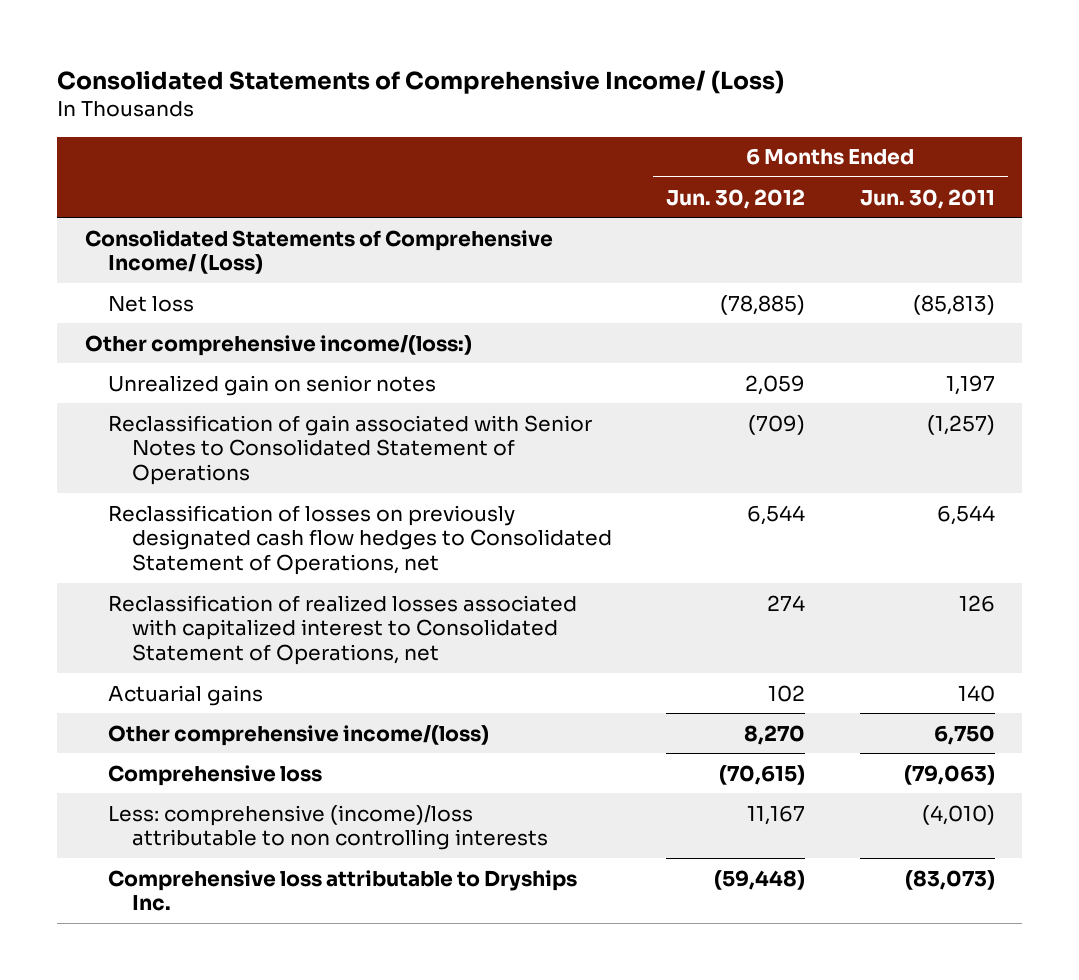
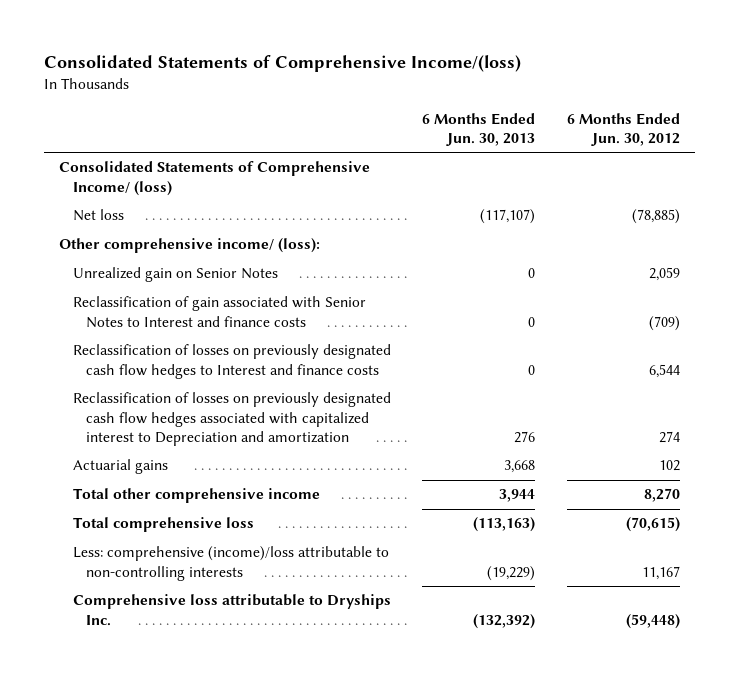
[57,69,785,94] Consolidated Statements of Comprehensive Income/ (Loss) -> [43,54,521,72] Consolidated Statements of Comprehensive Income/(loss)
[859,188,995,209] Jun. 30, 2011 -> none
none -> [422,112,536,147] 6 Months Ended Jun. 30, 2013
[84,229,553,275] Consolidated Statements of Comprehensive Income/ (Loss) -> [59,161,371,196] Consolidated Statements of Comprehensive Income/ (loss)
[84,334,472,356] Other comprehensive income/(loss:) -> [59,238,321,254] Other comprehensive income/ (loss):
[108,374,437,396] Unrealized gain on senior notes -> [72,267,278,283] Unrealized gain on Senior Notes
[108,414,593,486] Reclassification of gain associated with Senior Notes to Consolidated Statement of Operations -> [72,296,366,328] Reclassification of gain associated with Senior Notes to Interest and finance costs
[108,504,612,576] Reclassification of losses on previously designated cash flow hedges to Consolidated Statement of Operations, net -> [72,344,391,379] Reclassification of losses on previously designated cash flow hedges to Interest and finance costs
[108,594,578,666] Reclassification of realized losses associated with capitalized interest to Consolidated Statement of Operations, net -> [72,392,391,446] Reclassification of losses on previously designated cash flow hedges associated with capitalized interest to Depreciation and amortization
[108,724,490,746] Other comprehensive income/(loss) -> [72,488,320,504] Total other comprehensive income
[108,764,323,786] Comprehensive loss -> [72,517,254,533] Total comprehensive loss
[108,804,548,851] Less: comprehensive (income)/loss attributable to non controlling interests -> [72,546,389,581] Less: comprehensive (income)/loss attributable to non-controlling interests

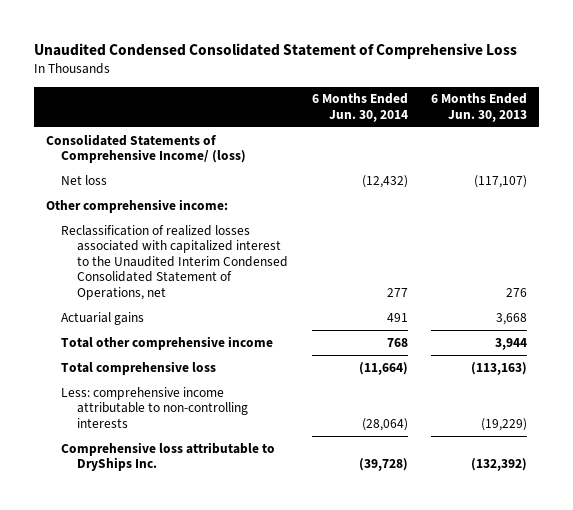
[43,54,521,72] Consolidated Statements of Comprehensive Income/(loss) -> [33,42,517,59] Unaudited Condensed Consolidated Statement of Comprehensive Loss
[566,112,680,147] 6 Months Ended Jun. 30, 2012 -> none
none -> [311,93,408,122] 6 Months Ended Jun. 30, 2014
[72,267,278,283] Unrealized gain on Senior Notes -> none
[72,296,366,328] Reclassification of gain associated with Senior Notes to Interest and finance costs -> none
[72,344,391,379] Reclassification of losses on previously designated cash flow hedges to Interest and finance costs -> none
[59,238,321,254] Other comprehensive income/ (loss): -> [45,198,228,213] Other comprehensive income:
[72,392,391,446] Reclassification of losses on previously designated cash flow hedges associated with capitalized interest to Depreciation and amortization -> [61,224,289,300] Reclassification of realized losses associated with capitalized interest to the Unaudited Interim Condensed Consolidated Statement of Operations, net
[72,546,389,581] Less: comprehensive (income)/loss attributable to non-controlling interests -> [61,386,249,428] Less: comprehensive income attributable to non-controlling interests
[72,594,391,626] Comprehensive loss attributable to Dryships Inc. -> [61,441,276,472] Comprehensive loss attributable to DryShips Inc.

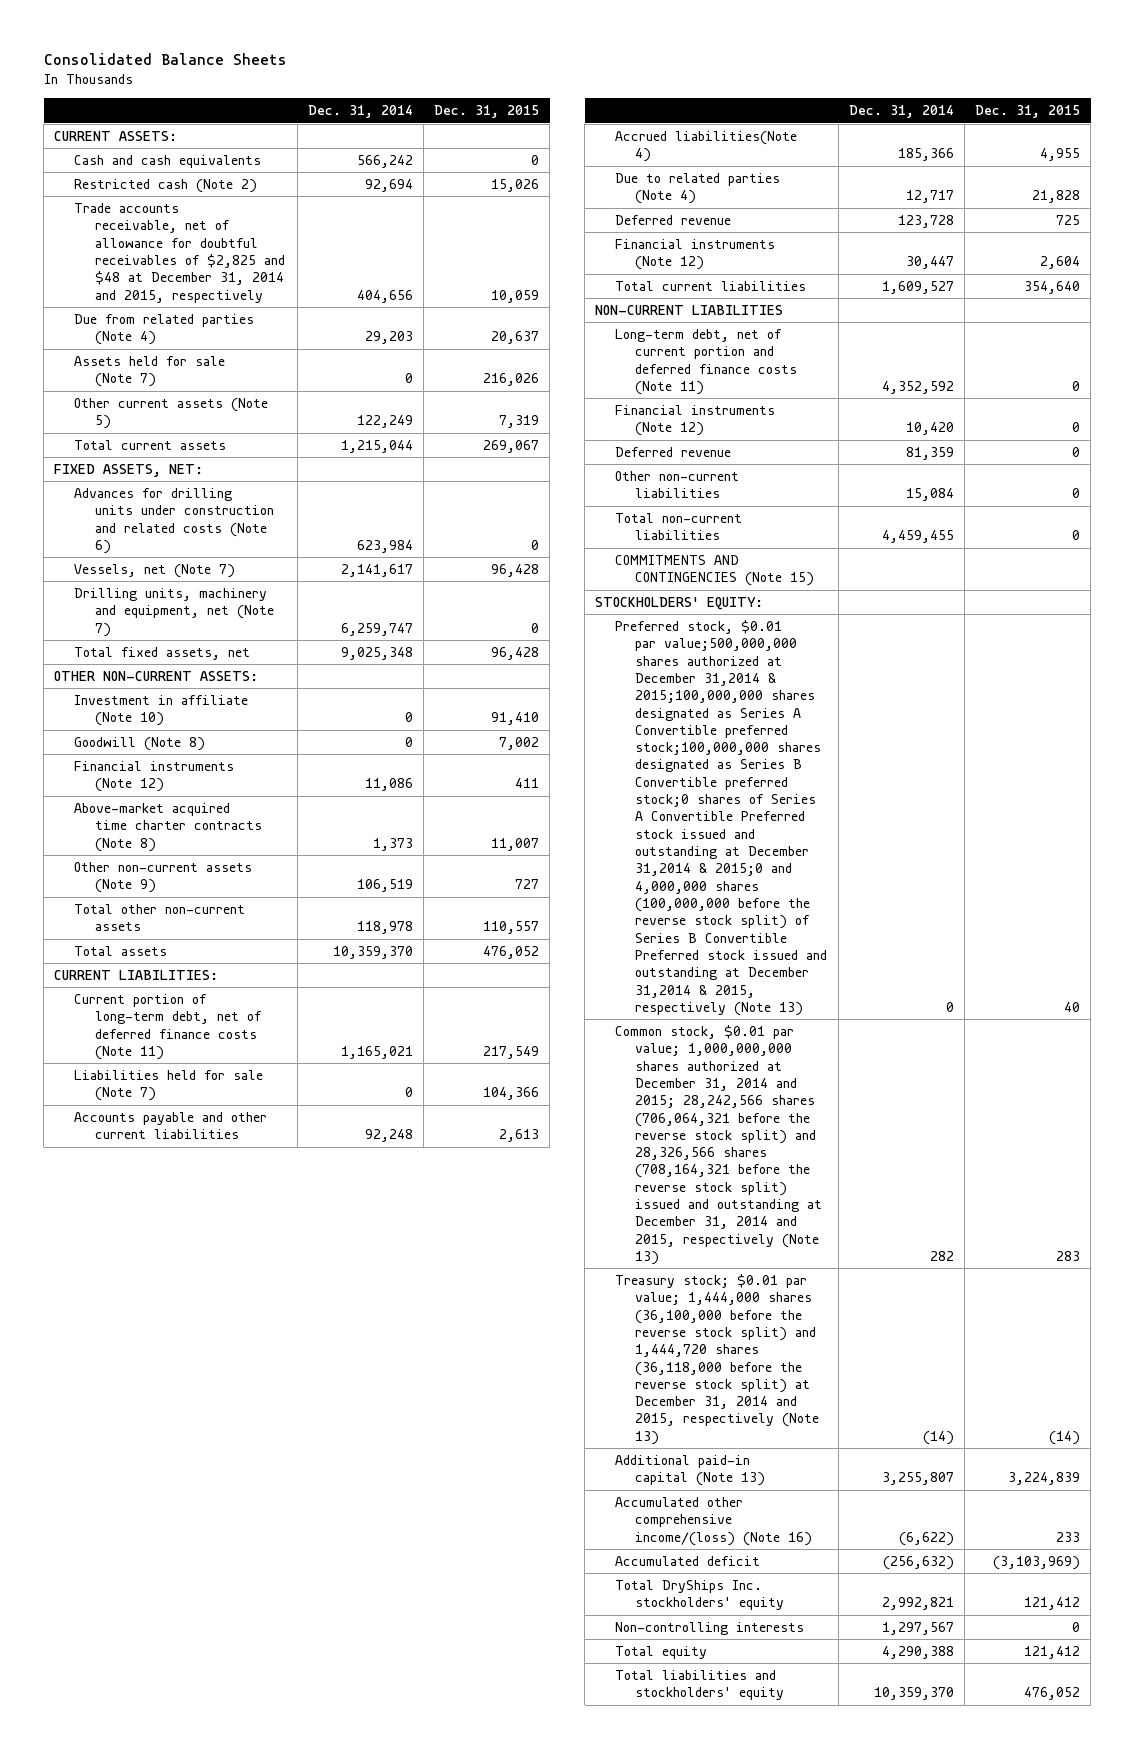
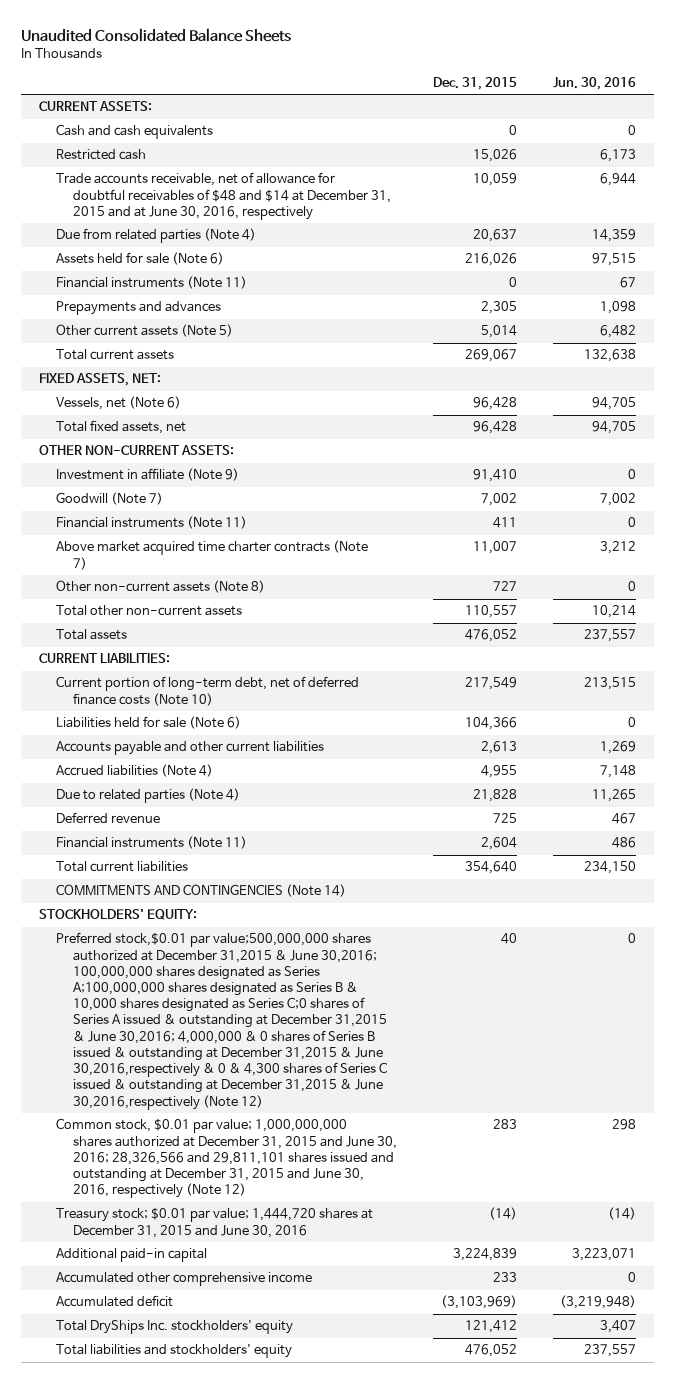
[43,53,287,66] Consolidated Balance Sheets -> [21,27,292,42] Unaudited Consolidated Balance Sheets
[307,105,413,119] Dec. 31, 2014 -> none
none -> [553,76,637,90] Jun. 30, 2016
[74,178,258,193] Restricted cash (Note 2) -> [56,149,147,161] Restricted cash
[74,202,285,303] Trade accounts receivable, net of allowance for doubtful receivables of $2,825 and $48 at December 31, 2014 and 2015, respectively -> [56,172,392,220] Trade accounts receivable, net of allowance for doubtful receivables of $48 and $14 at December 31, 2015 and at June 30, 2016, respectively
[74,355,226,388] Assets held for sale (Note 7) -> [56,252,225,266] Assets held for sale (Note 6)
none -> [56,276,248,290] Financial instruments (Note 11)
none -> [56,301,222,316] Prepayments and advances
[499,415,540,429] 7,319 -> [481,325,518,339] 5,014
[74,487,274,554] Advances for drilling units under construction and related costs (Note 6) -> none
[74,587,274,637] Drilling units, machinery and equipment, net (Note 7) -> none
[74,563,236,578] Vessels, net (Note 7) -> [56,396,182,411] Vessels, net (Note 6)
[74,694,249,727] Investment in affiliate (Note 10) -> [56,468,240,482] Investment in affiliate (Note 9)
[74,736,206,751] Goodwill (Note 8) -> [56,492,164,506] Goodwill (Note 7)
[74,760,235,793] Financial instruments (Note 12) -> [56,516,248,530] Financial instruments (Note 11)
[74,802,262,852] Above-market acquired time charter contracts (Note 8) -> [56,540,369,570] Above market acquired time charter contracts (Note 7)
[74,861,253,894] Other non-current assets (Note 9) -> [56,580,266,594] Other non-current assets (Note 8)
[74,993,262,1060] Current portion of long-term debt, net of deferred finance costs (Note 11) -> [56,676,360,706] Current portion of long-term debt, net of deferred finance costs (Note 10)
[74,1069,264,1102] Liabilities held for sale (Note 7) -> [56,716,242,730] Liabilities held for sale (Note 6)
[615,130,798,163] Accrued liabilities(Note 4) -> [56,764,214,778] Accrued liabilities (Note 4)
[615,238,776,271] Financial instruments (Note 12) -> [56,836,248,850] Financial instruments (Note 11)
[595,304,784,315] NON-CURRENT LIABILITIES -> none
[615,328,798,395] Long-term debt, net of current portion and deferred finance costs (Note 11) -> none
[615,404,776,437] Financial instruments (Note 12) -> none
[615,446,732,457] Deferred revenue -> none
[615,470,740,499] Other non-current liabilities -> none
[615,512,743,541] Total non-current liabilities -> none
[615,554,815,587] COMMITMENTS AND CONTINGENCIES (Note 15) -> [56,884,347,898] COMMITMENTS AND CONTINGENCIES (Note 14)
[615,619,828,1016] Preferred stock, $0.01 par value;500,000,000 shares authorized at December 31,2014 & 2015;100,000,000 shares designated as Series A Convertible preferred stock;100,000,000 shares designated as Series B Convertible preferred stock;0 shares of Series A Convertible Preferred stock issued and outstanding at December 31,2014 & 2015;0 and 4,000,000 shares (100,000,000 before the reverse stock split) of Series B Convertible Preferred stock issued and outstanding at December 31,2014 & 2015, respectively (Note 13) -> [56,932,388,1110] Preferred stock,$0.01 par value;500,000,000 shares authorized at December 31,2015 & June 30,2016; 100,000,000 shares designated as Series A;100,000,000 shares designated as Series B & 10,000 shares designated as Series C;0 shares of Series A issued & outstanding at December 31,2015 & June 30,2016; 4,000,000 & 0 shares of Series B issued & outstanding at December 31,2015 & June 30,2016,respectively & 0 & 4,300 shares of Series C issued & outstanding at December 31,2015 & June 30,2016,respectively (Note 12)
[615,1024,823,1266] Common stock, $0.01 par value; 1,000,000,000 shares authorized at December 31, 2014 and 2015; 28,242,566 shares (706,064,321 before the reverse stock split) and 28,326,566 shares (708,164,321 before the reverse stock split) issued and outstanding at December 31, 2014 and 2015, respectively (Note 13) -> [56,1118,398,1199] Common stock, $0.01 par value; 1,000,000,000 shares authorized at December 31, 2015 and June 30, 2016; 28,326,566 and 29,811,101 shares issued and outstanding at December 31, 2015 and June 30, 2016, respectively (Note 12)
[615,1273,820,1445] Treasury stock; $0.01 par value; 1,444,000 shares (36,100,000 before the reverse stock split) and 1,444,720 shares (36,118,000 before the reverse stock split) at December 31, 2014 and 2015, respectively (Note 13) -> [56,1207,374,1238] Treasury stock; $0.01 par value; 1,444,720 shares at December 31, 2015 and June 30, 2016
[615,1454,766,1487] Additional paid-in capital (Note 13) -> [56,1248,208,1263] Additional paid-in capital
[615,1496,813,1546] Accumulated other comprehensive income/(loss) (Note 16) -> [56,1272,313,1287] Accumulated other comprehensive income
[615,1621,805,1635] Non-controlling interests -> none
[615,1645,708,1659] Total equity -> none

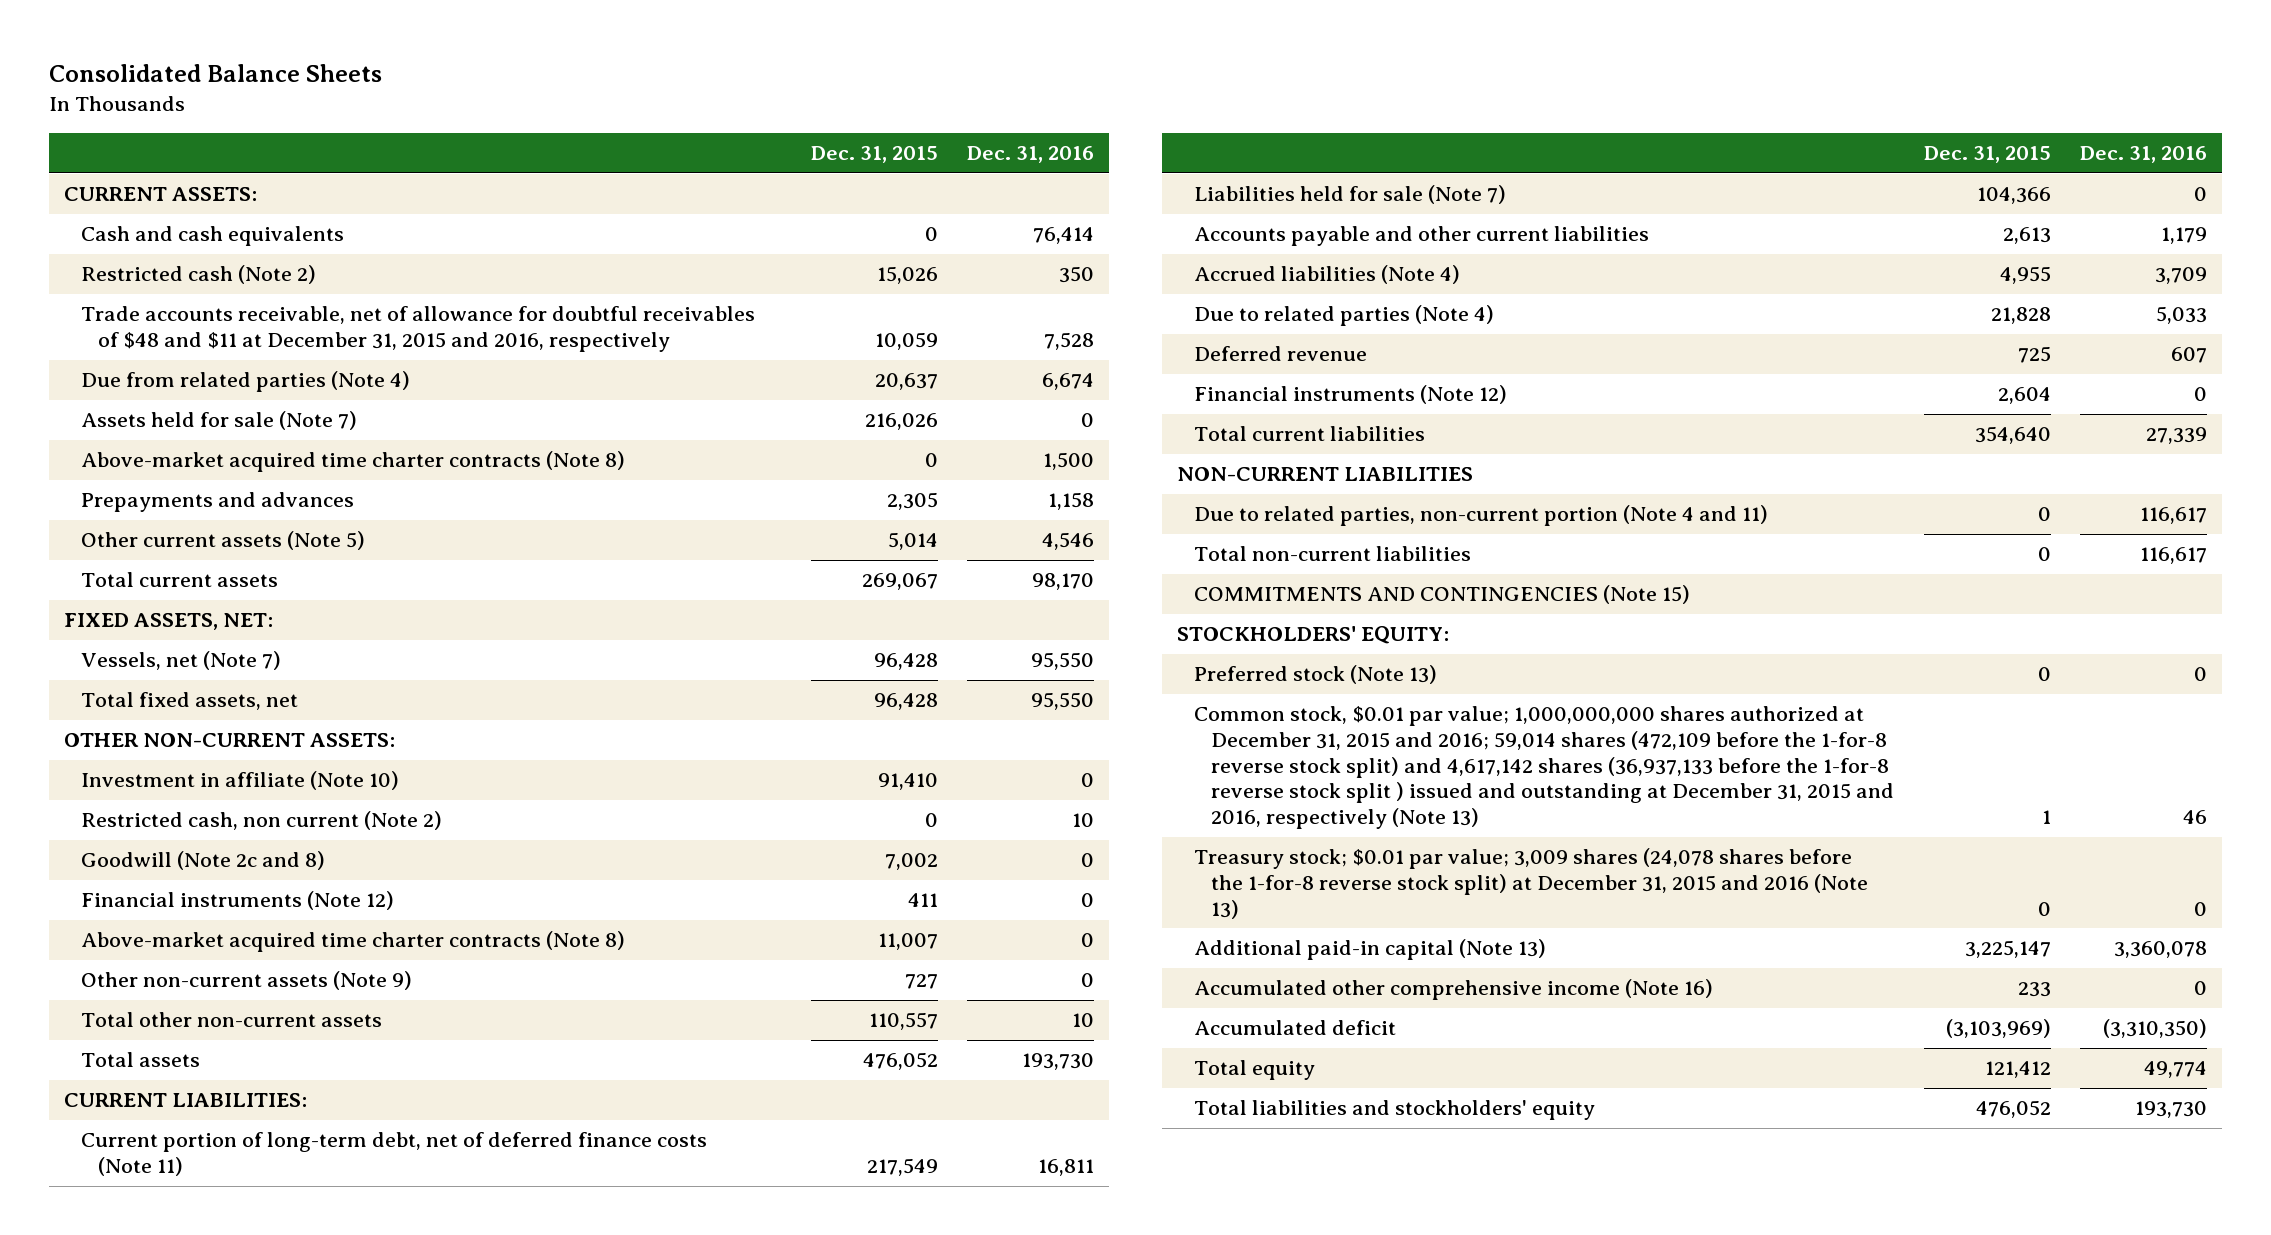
[21,27,292,42] Unaudited Consolidated Balance Sheets -> [49,64,383,83] Consolidated Balance Sheets
[553,76,637,90] Jun. 30, 2016 -> none
none -> [967,146,1095,164] Dec. 31, 2016
[56,149,147,161] Restricted cash -> [81,265,317,285] Restricted cash (Note 2)
[56,172,392,220] Trade accounts receivable, net of allowance for doubtful receivables of $48 and $14 at December 31, 2015 and at June 30, 2016, respectively -> [81,306,756,353] Trade accounts receivable, net of allowance for doubtful receivables of $48 and $11 at December 31, 2015 and 2016, respectively
[56,276,248,290] Financial instruments (Note 11) -> none
[56,252,225,266] Assets held for sale (Note 6) -> [81,411,358,431] Assets held for sale (Note 7)
none -> [81,451,626,473] Above-market acquired time charter contracts (Note 8)
[56,396,182,411] Vessels, net (Note 6) -> [81,651,282,671] Vessels, net (Note 7)
[56,468,240,482] Investment in affiliate (Note 9) -> [81,771,400,791] Investment in affiliate (Note 10)
none -> [81,811,443,831] Restricted cash, non current (Note 2)
[56,492,164,506] Goodwill (Note 7) -> [81,851,326,871] Goodwill (Note 2c and 8)
[56,516,248,530] Financial instruments (Note 11) -> [81,891,395,911] Financial instruments (Note 12)
[56,540,369,570] Above market acquired time charter contracts (Note 7) -> [81,931,626,953] Above-market acquired time charter contracts (Note 8)
[56,580,266,594] Other non-current assets (Note 8) -> [81,971,413,991] Other non-current assets (Note 9)
[56,676,360,706] Current portion of long-term debt, net of deferred finance costs (Note 10) -> [81,1132,708,1177] Current portion of long-term debt, net of deferred finance costs (Note 11)
[56,716,242,730] Liabilities held for sale (Note 6) -> [1194,185,1507,205] Liabilities held for sale (Note 7)
[56,836,248,850] Financial instruments (Note 11) -> [1194,385,1508,405] Financial instruments (Note 12)
none -> [1177,467,1474,482] NON-CURRENT LIABILITIES
none -> [1194,505,1769,527] Due to related parties, non-current portion (Note 4 and 11)
none -> [1194,546,1472,562] Total non-current liabilities
[56,884,347,898] COMMITMENTS AND CONTINGENCIES (Note 14) -> [1194,585,1691,605] COMMITMENTS AND CONTINGENCIES (Note 15)
[56,932,388,1110] Preferred stock,$0.01 par value;500,000,000 shares authorized at December 31,2015 & June 30,2016; 100,000,000 shares designated as Series A;100,000,000 shares designated as Series B & 10,000 shares designated as Series C;0 shares of Series A issued & outstanding at December 31,2015 & June 30,2016; 4,000,000 & 0 shares of Series B issued & outstanding at December 31,2015 & June 30,2016,respectively & 0 & 4,300 shares of Series C issued & outstanding at December 31,2015 & June 30,2016,respectively (Note 12) -> none
none -> [1194,665,1438,685] Preferred stock (Note 13)
[56,1118,398,1199] Common stock, $0.01 par value; 1,000,000,000 shares authorized at December 31, 2015 and June 30, 2016; 28,326,566 and 29,811,101 shares issued and outstanding at December 31, 2015 and June 30, 2016, respectively (Note 12) -> [1194,706,1895,829] Common stock, $0.01 par value; 1,000,000,000 shares authorized at December 31, 2015 and 2016; 59,014 shares (472,109 before the 1-for-8 reverse stock split) and 4,617,142 shares (36,937,133 before the 1-for-8 reverse stock split ) issued and outstanding at December 31, 2015 and 2016, respectively (Note 13)
[493,1119,518,1130] 283 -> [2041,809,2051,824] 1
[56,1207,374,1238] Treasury stock; $0.01 par value; 1,444,720 shares at December 31, 2015 and June 30, 2016 -> [1194,848,1869,919] Treasury stock; $0.01 par value; 3,009 shares (24,078 shares before the 1-for-8 reverse stock split) at December 31, 2015 and 2016 (Note 13)
[489,1207,518,1221] (14) -> [2037,901,2051,916] 0
[56,1248,208,1263] Additional paid-in capital -> [1194,939,1547,961] Additional paid-in capital (Note 13)
[453,1248,518,1262] 3,224,839 -> [1964,940,2051,959] 3,225,147
[56,1272,313,1287] Accumulated other comprehensive income -> [1194,979,1714,1001] Accumulated other comprehensive income (Note 16)
[56,1320,294,1335] Total DryShips Inc. stockholders' equity -> [1194,1060,1316,1081] Total equity

